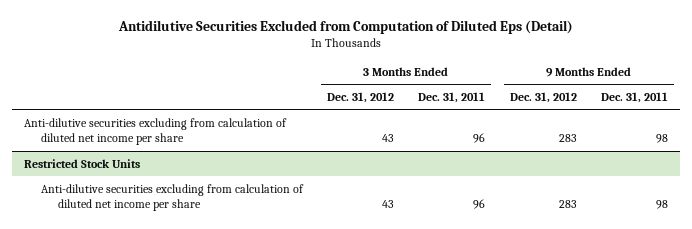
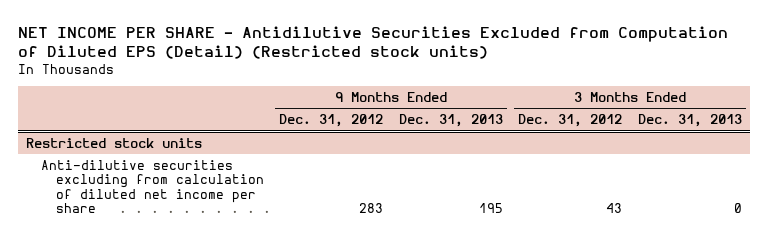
[117,19,573,34] Antidilutive Securities Excluded from Computation of Diluted Eps (Detail) -> [18,25,729,60] NET INCOME PER SHARE - Antidilutive Securities Excluded from Computation of Diluted EPS (Detail) (Restricted stock units)
[418,91,486,103] Dec. 31, 2011 -> none
[601,91,669,103] Dec. 31, 2011 -> none
none -> [398,114,503,128] Dec. 31, 2013
none -> [637,114,742,128] Dec. 31, 2013
[23,117,287,146] Anti-dilutive securities excluding from calculation of diluted net income per share -> none
[23,158,140,168] Restricted Stock Units -> [26,137,203,148] Restricted stock units

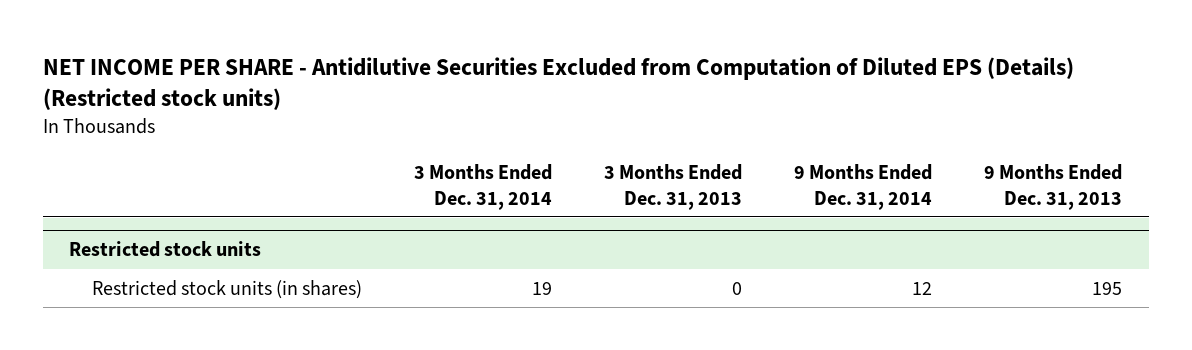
[18,25,729,60] NET INCOME PER SHARE - Antidilutive Securities Excluded from Computation of Diluted EPS (Detail) (Restricted stock units) -> [43,56,1075,110] NET INCOME PER SHARE - Antidilutive Securities Excluded from Computation of Diluted EPS (Details) (Restricted stock units)
[279,114,384,128] Dec. 31, 2012 -> none
[518,114,623,128] Dec. 31, 2012 -> none
none -> [413,164,552,210] 3 Months Ended Dec. 31, 2014
none -> [794,164,933,210] 9 Months Ended Dec. 31, 2014
[40,159,264,213] Anti-dilutive securities excluding from calculation of diluted net income per share -> [91,279,362,299] Restricted stock units (in shares)

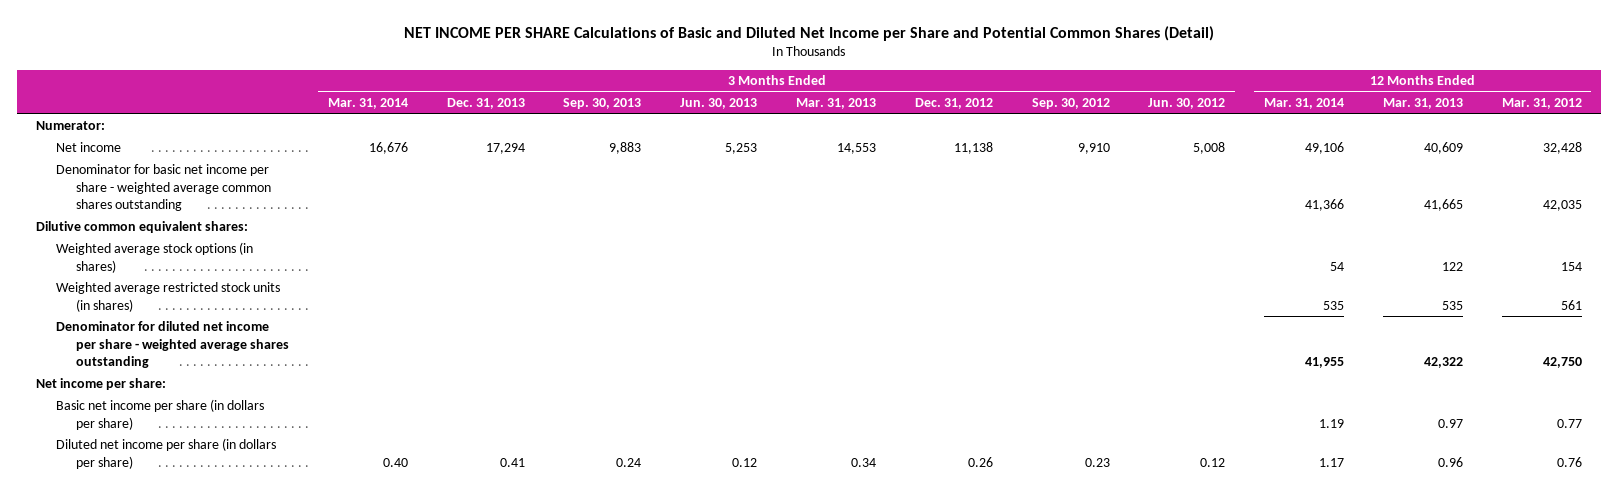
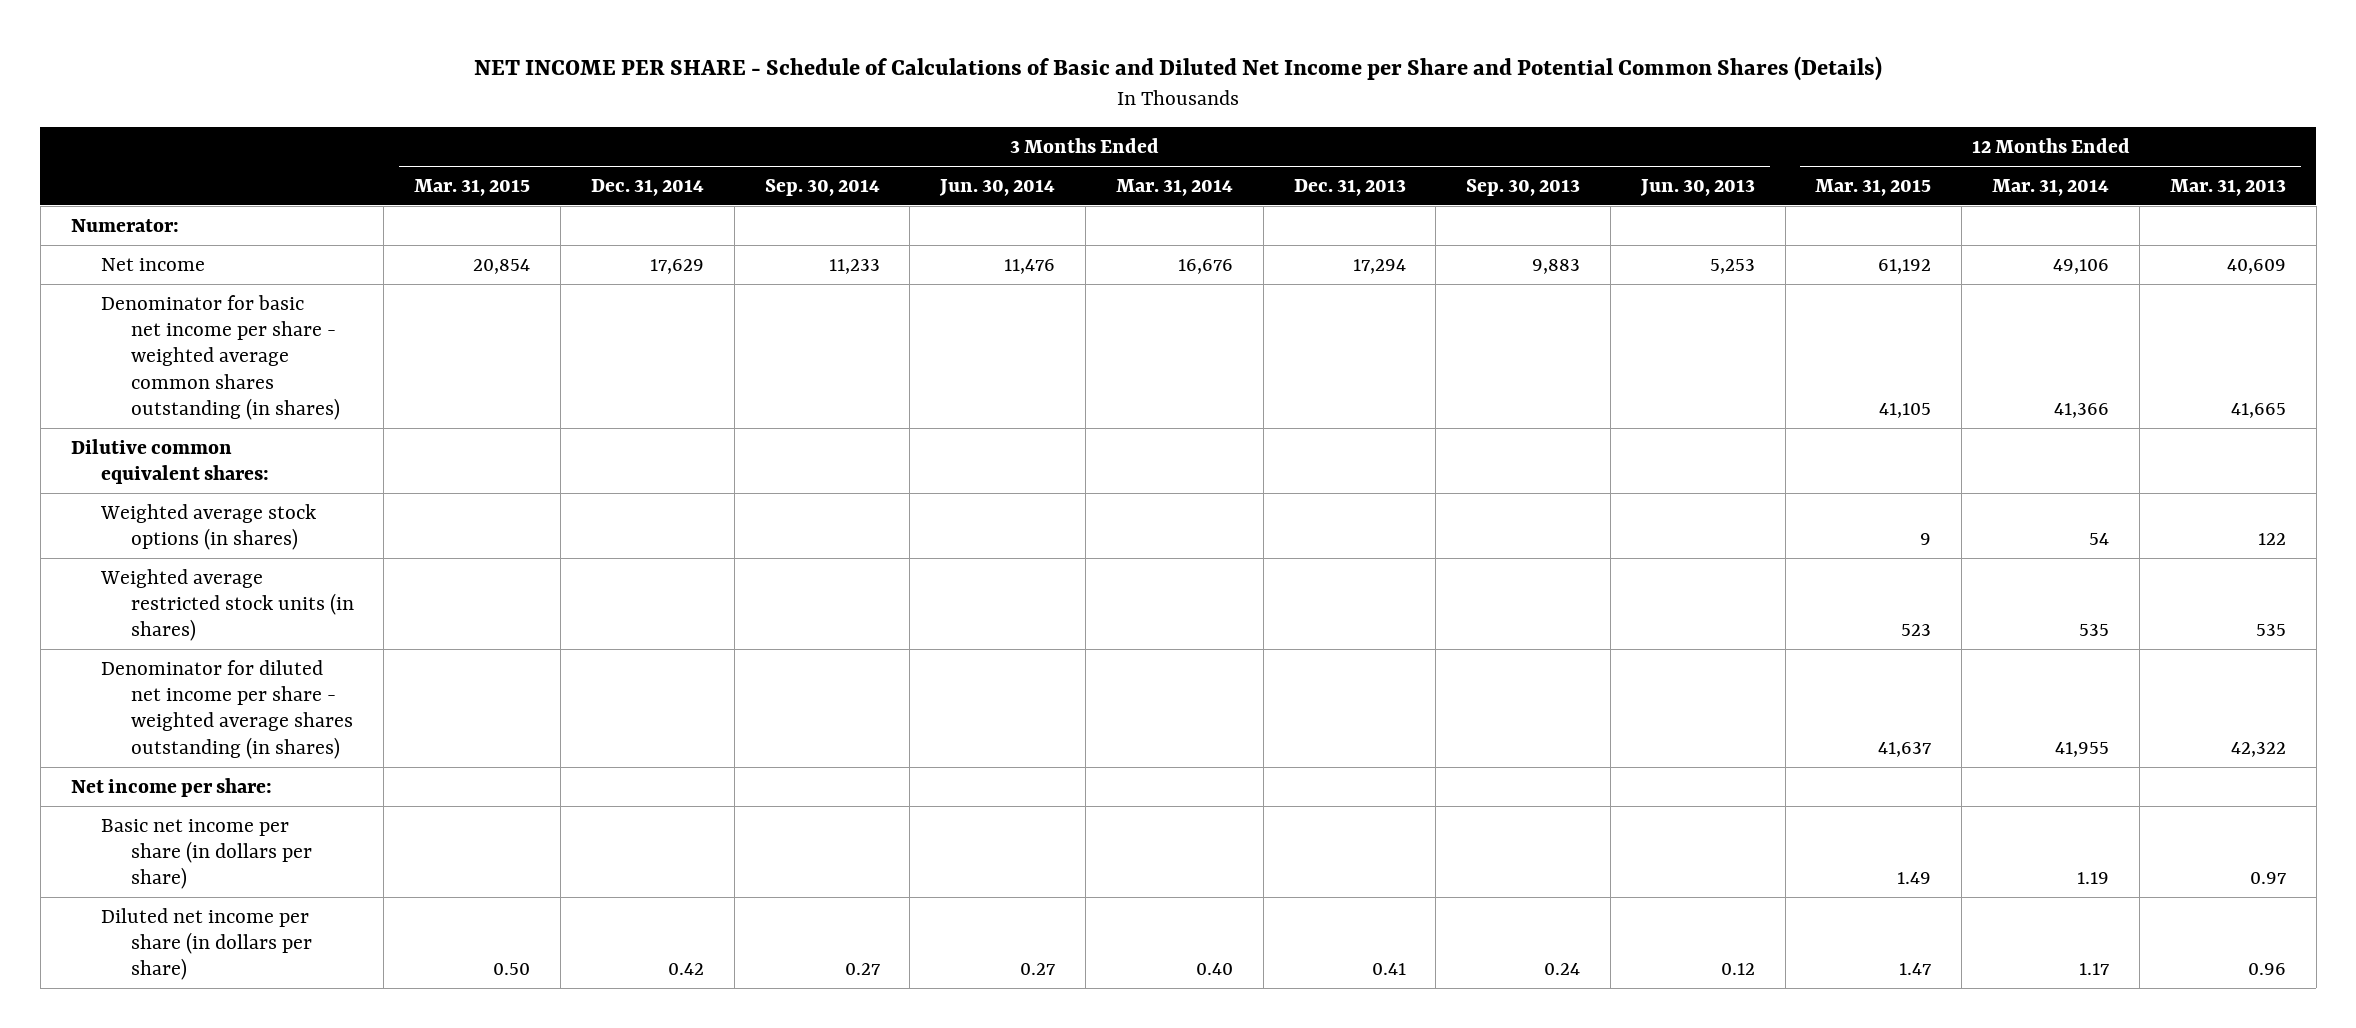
[404,25,1215,41] NET INCOME PER SHARE Calculations of Basic and Diluted Net Income per Share and Potential Common Shares (Detail) -> [474,55,1883,81] NET INCOME PER SHARE - Schedule of Calculations of Basic and Diluted Net Income per Share and Potential Common Shares (Details)
[796,97,877,109] Mar. 31, 2013 -> none
[914,97,993,109] Dec. 31, 2012 -> none
[1031,97,1110,109] Sep. 30, 2012 -> none
[1148,97,1226,109] Jun. 30, 2012 -> none
[1501,97,1582,109] Mar. 31, 2012 -> none
none -> [414,178,531,196] Mar. 31, 2015
none -> [590,178,704,196] Dec. 31, 2014
none -> [764,178,880,196] Sep. 30, 2014
none -> [939,178,1056,196] Jun. 30, 2014
none -> [1815,178,1932,196] Mar. 31, 2015
[56,164,272,212] Denominator for basic net income per share - weighted average common shares outstanding -> [100,294,340,421] Denominator for basic net income per share - weighted average common shares outstanding (in shares)
[56,321,290,369] Denominator for diluted net income per share - weighted average shares outstanding -> [100,659,353,759] Denominator for diluted net income per share - weighted average shares outstanding (in shares)

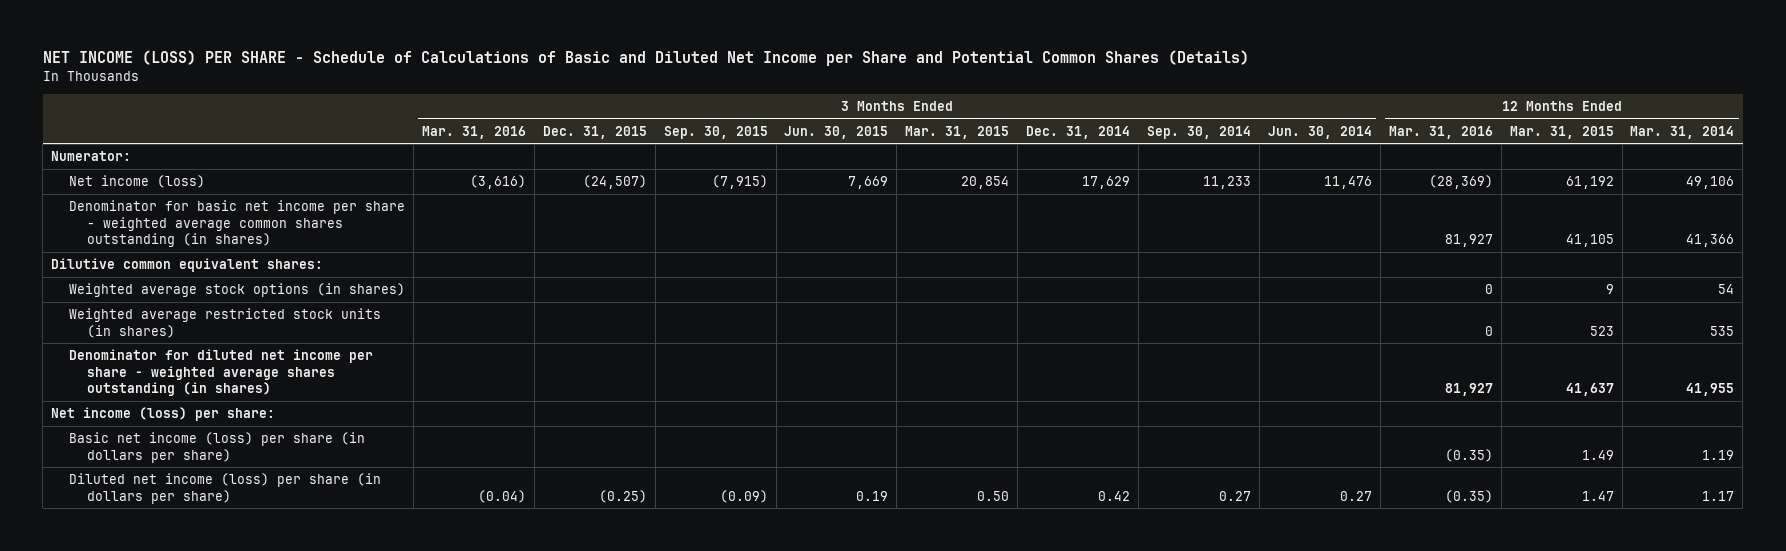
[474,55,1883,81] NET INCOME PER SHARE - Schedule of Calculations of Basic and Diluted Net Income per Share and Potential Common Shares (Details) -> [42,50,1249,67] NET INCOME (LOSS) PER SHARE - Schedule of Calculations of Basic and Diluted Net Income per Share and Potential Common Shares (Details)
[1115,178,1233,196] Mar. 31, 2014 -> none
[1293,178,1406,196] Dec. 31, 2013 -> none
[1466,178,1581,196] Sep. 30, 2013 -> none
[1639,178,1755,196] Jun. 30, 2013 -> none
[2169,178,2286,196] Mar. 31, 2013 -> none
none -> [421,125,526,139] Mar. 31, 2016
none -> [542,125,647,139] Dec. 31, 2015
none -> [663,125,768,139] Sep. 30, 2015
none -> [784,125,889,139] Jun. 30, 2015
none -> [1388,125,1493,139] Mar. 31, 2016
[100,257,205,271] Net income -> [69,175,206,189] Net income (loss)
[70,777,272,797] Net income per share: -> [51,407,276,422] Net income (loss) per share:
[100,818,312,890] Basic net income per share (in dollars per share) -> [69,432,366,463] Basic net income (loss) per share (in dollars per share)
[100,907,312,981] Diluted net income per share (in dollars per share) -> [69,473,382,504] Diluted net income (loss) per share (in dollars per share)

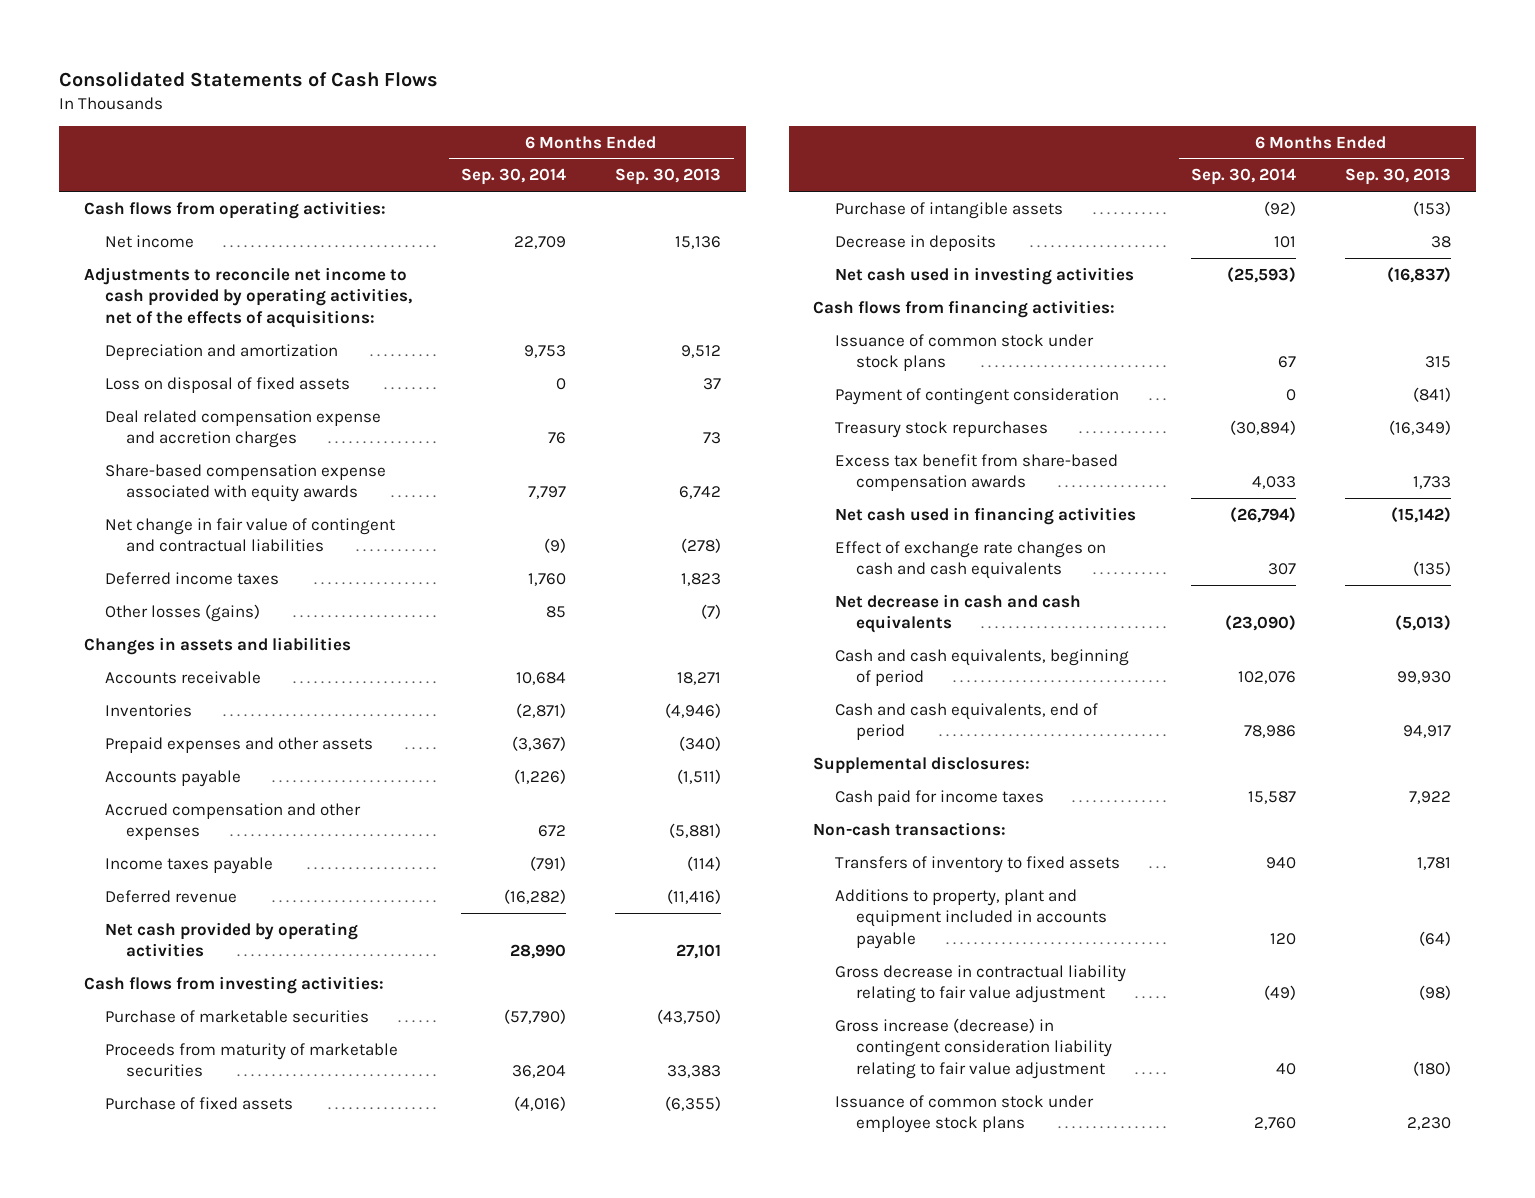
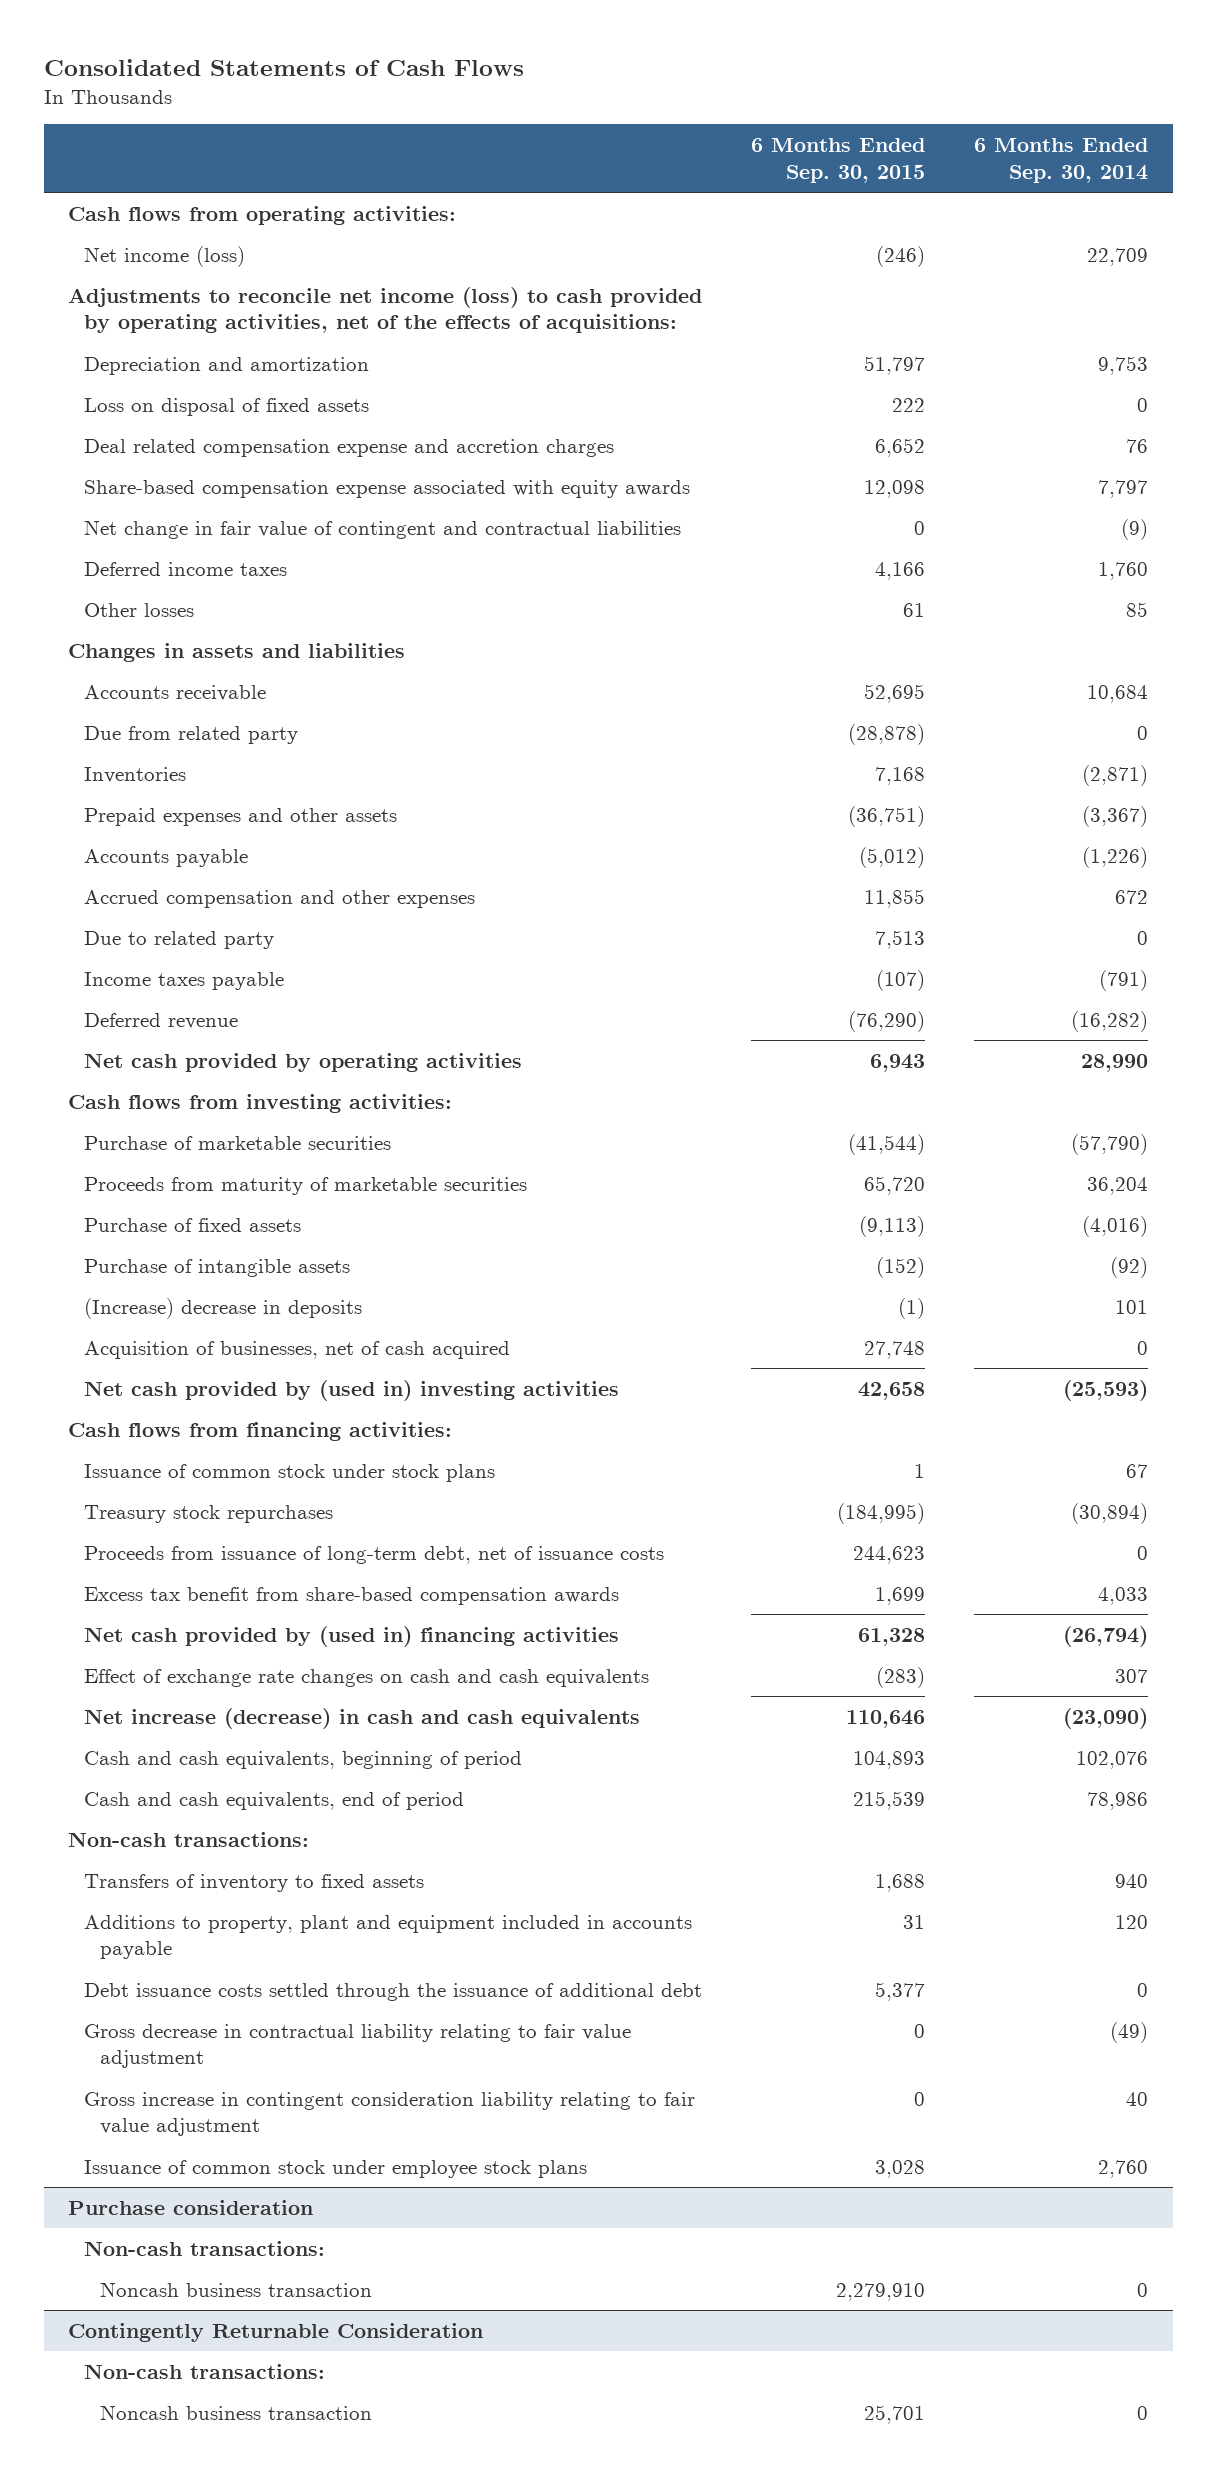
[615,168,722,186] Sep. 30, 2013 -> none
none -> [751,137,926,183] 6 Months Ended Sep. 30, 2015
[104,234,194,248] Net income -> [84,245,246,267] Net income (loss)
[83,266,412,328] Adjustments to reconcile net income to cash provided by operating activities, net of the effects of acquisitions: -> [68,286,703,334] Adjustments to reconcile net income (loss) to cash provided by operating activities, net of the effects of acquisitions:
[104,603,260,622] Other losses (gains) -> [84,602,195,617] Other losses
none -> [84,725,299,744] Due from related party
none -> [84,930,275,949] Due to related party
[834,234,996,251] Decrease in deposits -> [84,1297,363,1319] (Increase) decrease in deposits
none -> [84,1340,511,1359] Acquisition of businesses, net of cash acquired
[834,266,1134,285] Net cash used in investing activities -> [84,1379,620,1401] Net cash provided by (used in) investing activities
[834,387,1119,405] Payment of contingent consideration -> none
none -> [84,1545,665,1564] Proceeds from issuance of long-term debt, net of issuance costs
[834,506,1136,525] Net cash used in financing activities -> [84,1625,620,1647] Net cash provided by (used in) financing activities
[834,593,1081,634] Net decrease in cash and cash equivalents -> [84,1707,641,1729] Net increase (decrease) in cash and cash equivalents
[813,755,1031,774] Supplemental disclosures: -> none
[834,789,1044,806] Cash paid for income taxes -> none
none -> [84,1982,703,2001] Debt issuance costs settled through the issuance of additional debt
[834,1017,1112,1079] Gross increase (decrease) in contingent consideration liability relating to fair value adjustment -> [84,2091,696,2137] Gross increase in contingent consideration liability relating to fair value adjustment
none -> [68,2199,314,2215] Purchase consideration
none -> [84,2240,326,2256] Non-cash transactions:
none -> [99,2281,372,2297] Noncash business transaction
none -> [68,2322,484,2342] Contingently Returnable Consideration
none -> [84,2363,326,2379] Non-cash transactions:
none -> [99,2404,372,2420] Noncash business transaction

